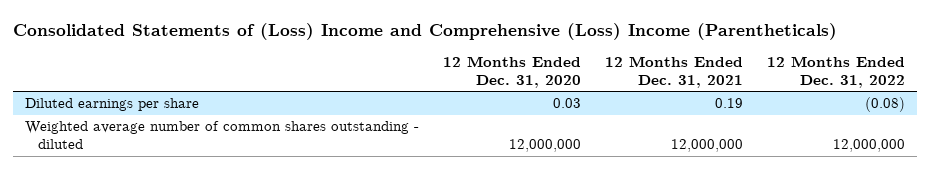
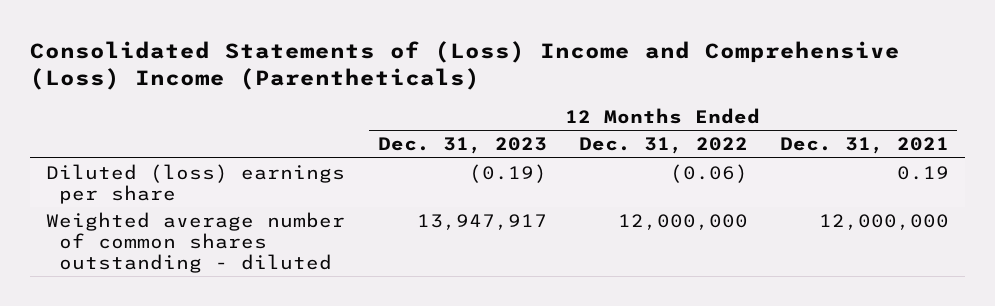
[442,55,581,88] 12 Months Ended Dec. 31, 2020 -> none
none -> [377,137,547,155] Dec. 31, 2023
[24,98,199,112] Diluted earnings per share -> [46,163,346,204] Diluted (loss) earnings per share
[864,97,905,113] (0.08) -> [669,163,748,183] (0.06)

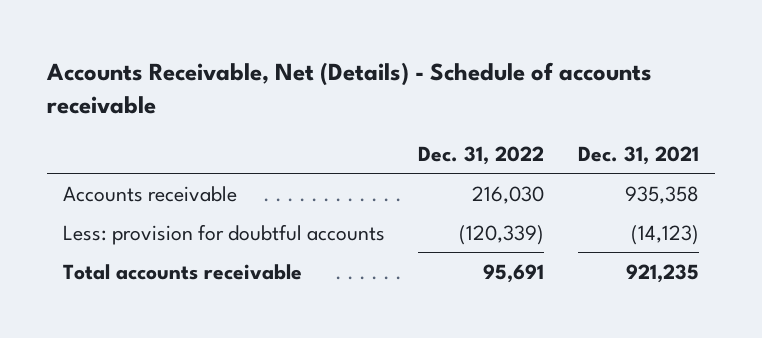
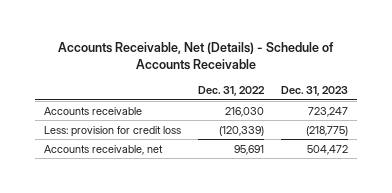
[45,61,652,114] Accounts Receivable, Net (Details) - Schedule of accounts receivable -> [57,42,334,71] Accounts Receivable, Net (Details) - Schedule of Accounts Receivable
[577,145,699,165] Dec. 31, 2021 -> none
none -> [281,86,349,97] Dec. 31, 2023
[63,223,386,245] Less: provision for doubtful accounts -> [43,125,181,137] Less: provision for credit loss
[63,263,303,280] Total accounts receivable -> [43,144,163,155] Accounts receivable, net

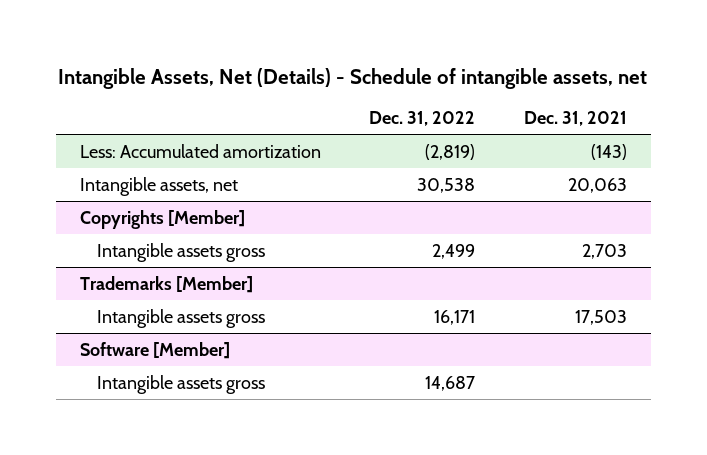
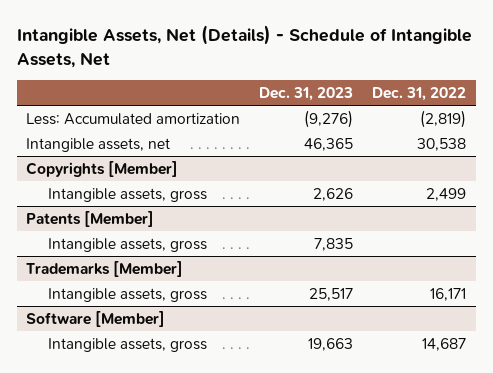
[58,67,648,89] Intangible Assets, Net (Details) - Schedule of intangible assets, net -> [16,24,472,68] Intangible Assets, Net (Details) - Schedule of Intangible Assets, Net
[523,111,627,127] Dec. 31, 2021 -> none
none -> [259,86,354,101] Dec. 31, 2023
[96,242,265,262] Intangible assets gross -> [47,187,207,202] Intangible assets, gross
none -> [26,210,155,227] Patents [Member]
none -> [47,237,207,252] Intangible assets, gross
[96,308,265,328] Intangible assets gross -> [47,287,207,302] Intangible assets, gross
[96,374,265,394] Intangible assets gross -> [47,337,207,352] Intangible assets, gross

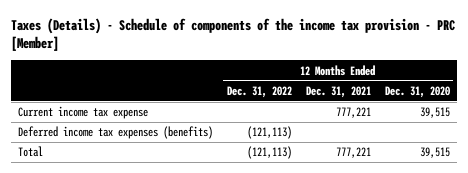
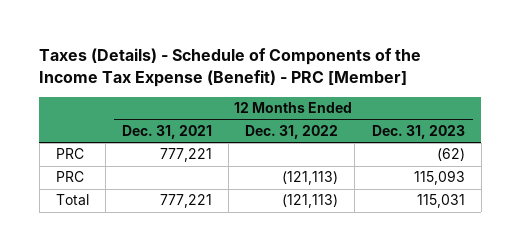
[10,17,455,52] Taxes (Details) - Schedule of components of the income tax provision - PRC [Member] -> [39,47,422,87] Taxes (Details) - Schedule of Components of the Income Tax Expense (Benefit) - PRC [Member]
[384,85,450,98] Dec. 31, 2020 -> none
none -> [371,124,465,139] Dec. 31, 2023
[17,106,148,120] Current income tax expense -> [55,148,84,160] PRC
[17,126,213,140] Deferred income tax expenses (benefits) -> [55,171,84,183] PRC

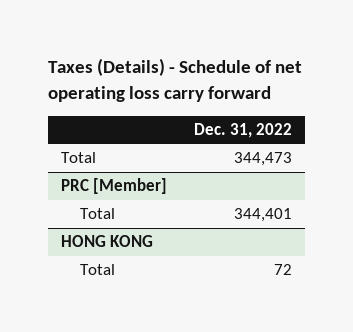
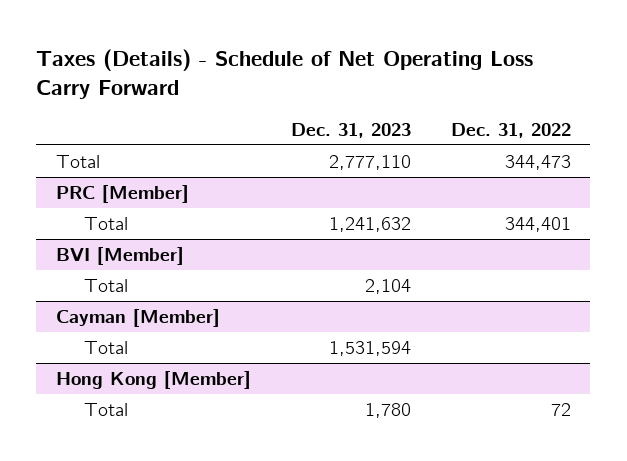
[47,58,302,103] Taxes (Details) - Schedule of net operating loss carry forward -> [36,48,534,100] Taxes (Details) - Schedule of Net Operating Loss Carry Forward
none -> [290,123,411,139] Dec. 31, 2023
none -> [56,247,185,266] BVI [Member]
none -> [84,279,129,293] Total
none -> [56,309,221,328] Cayman [Member]
none -> [84,341,129,355] Total
[60,235,153,248] HONG KONG -> [56,371,252,390] Hong Kong [Member]

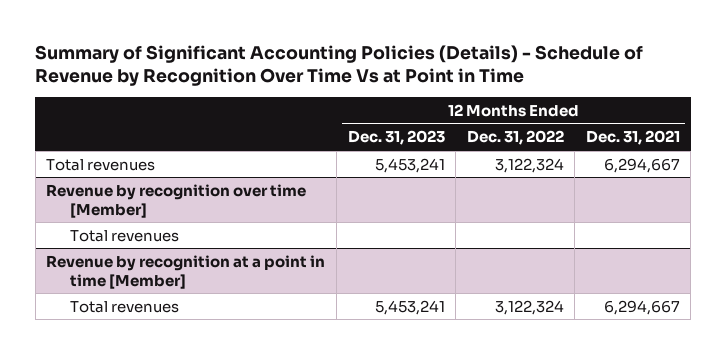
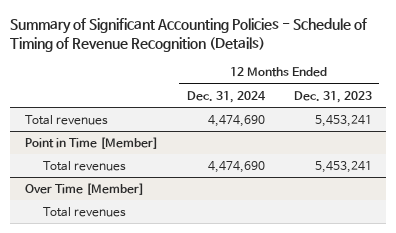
[35,44,644,87] Summary of Significant Accounting Policies (Details) - Schedule of Revenue by Recognition Over Time Vs at Point in Time -> [10,18,369,53] Summary of Significant Accounting Policies - Schedule of Timing of Revenue Recognition (Details)
[466,130,564,146] Dec. 31, 2022 -> none
[585,130,680,146] Dec. 31, 2021 -> none
none -> [186,90,266,103] Dec. 31, 2024
[46,183,307,218] Revenue by recognition over time [Member] -> none
[70,229,180,242] Total revenues -> none
[46,254,326,289] Revenue by recognition at a point in time [Member] -> [24,137,158,150] Point in Time [Member]
none -> [24,183,144,196] Over Time [Member]
none -> [42,207,126,218] Total revenues

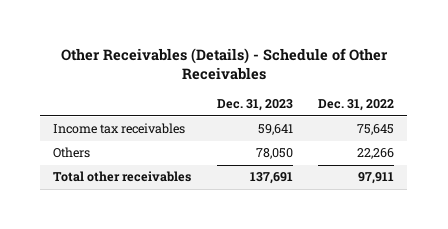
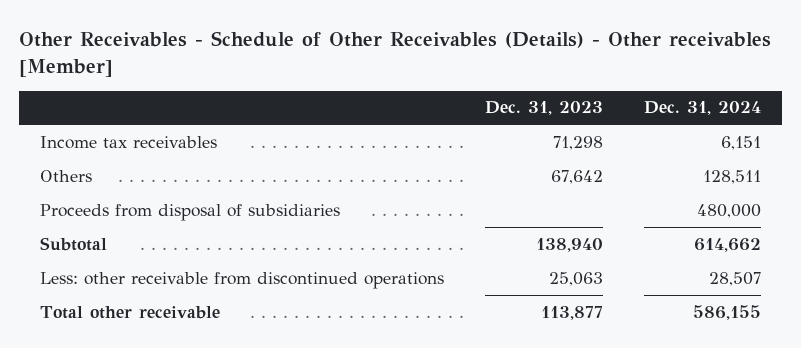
[60,47,388,81] Other Receivables (Details) - Schedule of Other Receivables -> [19,31,772,78] Other Receivables - Schedule of Other Receivables (Details) - Other receivables [Member]
[318,98,395,111] Dec. 31, 2022 -> none
none -> [643,101,761,116] Dec. 31, 2024
[257,124,293,136] 59,641 -> [552,135,603,150] 71,298
[255,148,293,160] 78,050 -> [550,169,603,184] 67,642
none -> [39,203,340,221] Proceeds from disposal of subsidiaries
none -> [39,236,107,251] Subtotal
none -> [39,271,444,289] Less: other receivable from discontinued operations
[53,171,192,183] Total other receivables -> [39,305,220,319] Total other receivable
[249,172,293,185] 137,691 -> [540,305,603,320] 113,877

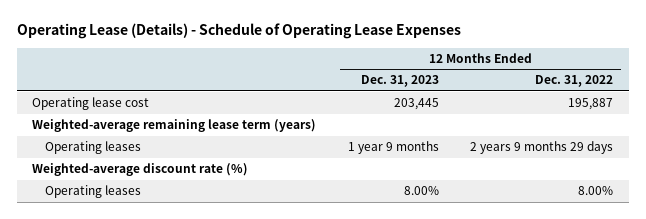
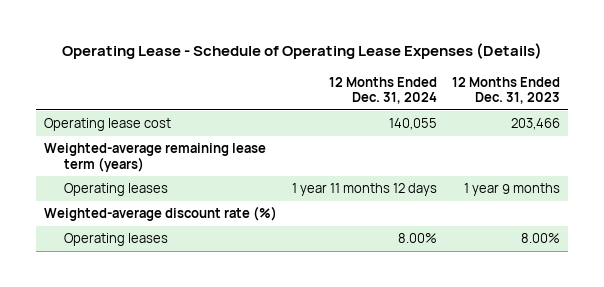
[16,23,461,40] Operating Lease (Details) - Schedule of Operating Lease Expenses -> [61,43,542,60] Operating Lease - Schedule of Operating Lease Expenses (Details)
[535,75,614,88] Dec. 31, 2022 -> none
none -> [328,76,437,104] 12 Months Ended Dec. 31, 2024
[393,98,439,111] 203,445 -> [510,118,560,131] 203,466

